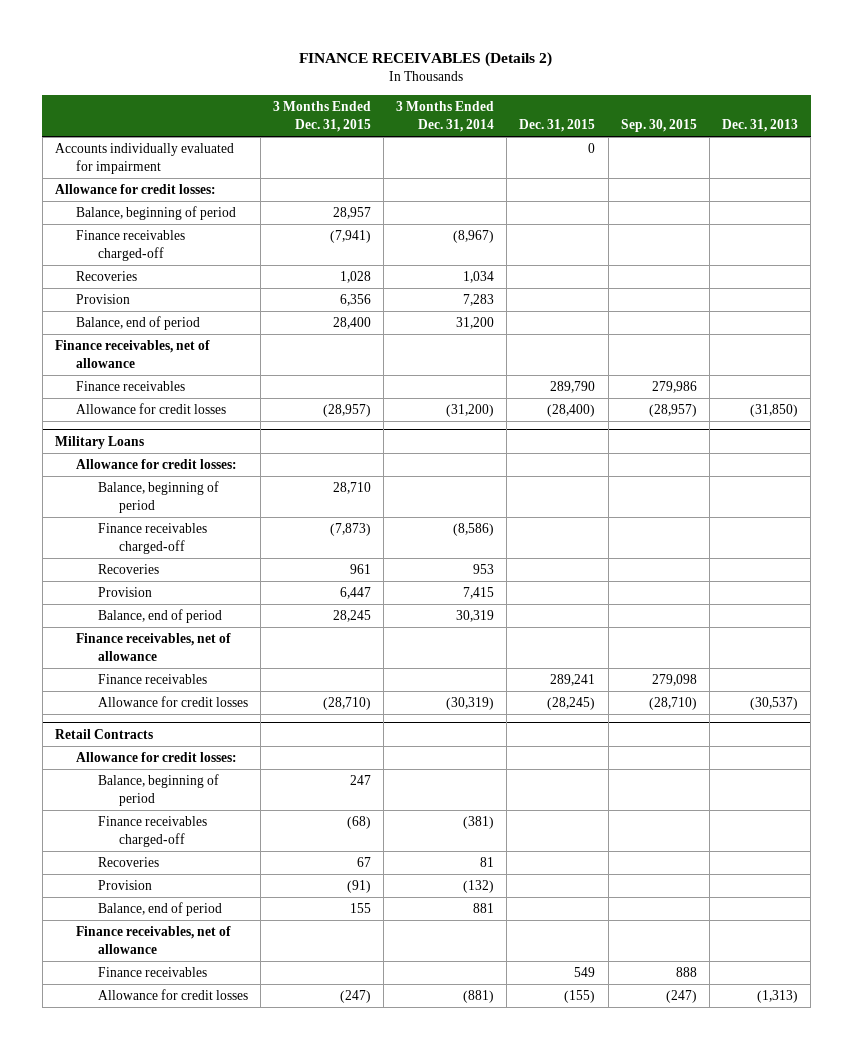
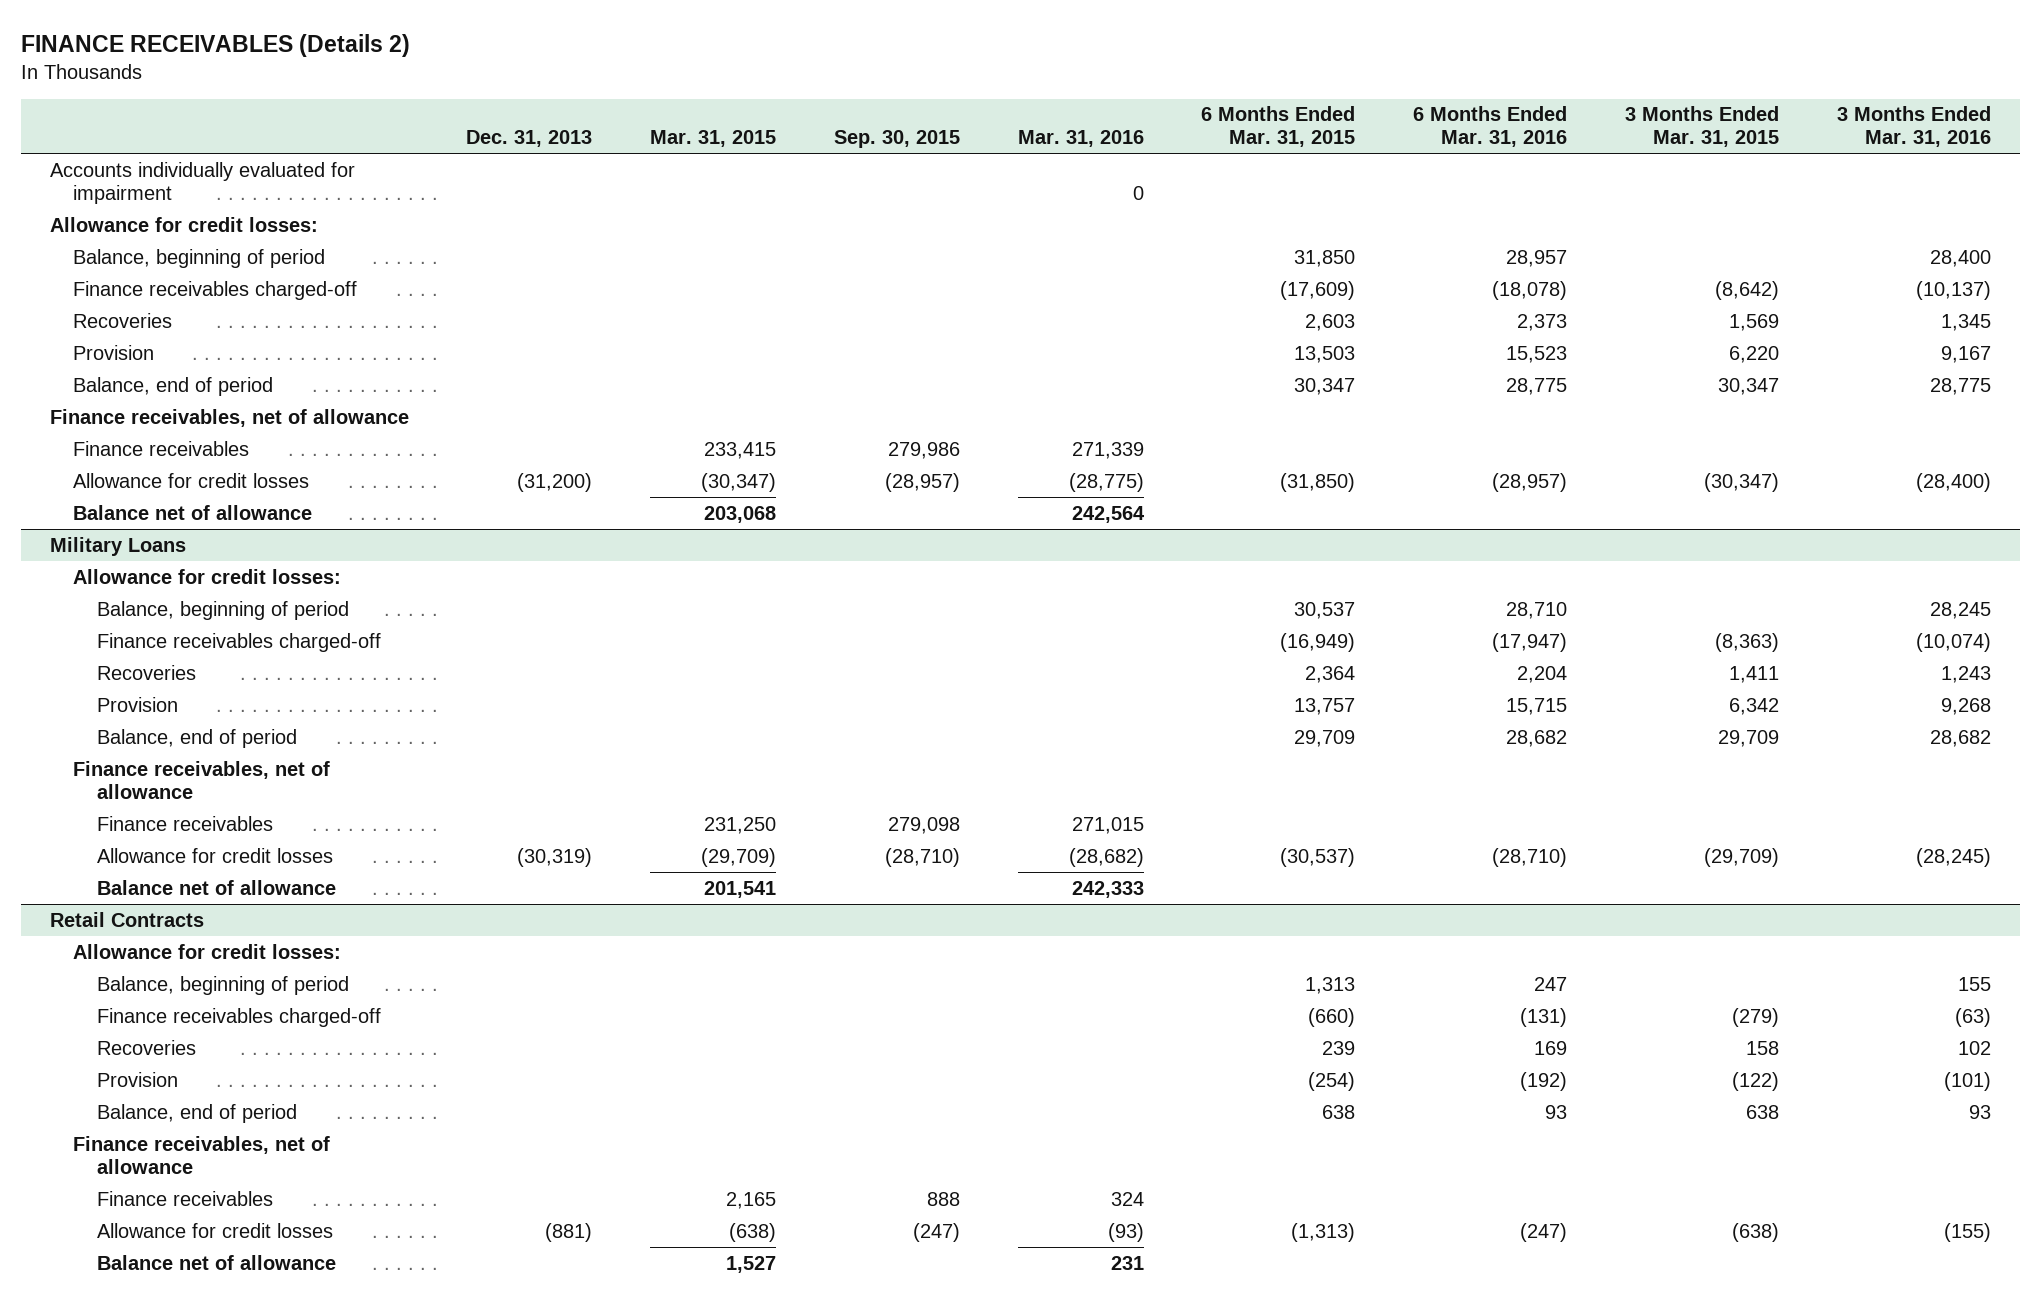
[273,101,372,132] 3 Months Ended Dec. 31, 2015 -> none
[396,101,495,132] 3 Months Ended Dec. 31, 2014 -> none
[519,118,596,132] Dec. 31, 2015 -> none
none -> [650,130,777,148] Mar. 31, 2015
none -> [1017,130,1144,148] Mar. 31, 2016
none -> [1201,106,1356,148] 6 Months Ended Mar. 31, 2015
none -> [1413,106,1568,148] 6 Months Ended Mar. 31, 2016
none -> [1624,106,1779,148] 3 Months Ended Mar. 31, 2015
none -> [1836,106,1991,148] 3 Months Ended Mar. 31, 2016
[749,404,798,418] (31,850) -> [517,472,593,492] (31,200)
none -> [73,504,313,520] Balance net of allowance
[749,697,798,711] (30,537) -> [517,847,593,867] (30,319)
none -> [96,879,336,895] Balance net of allowance
[756,990,798,1004] (1,313) -> [545,1222,593,1242] (881)
none -> [96,1254,336,1270] Balance net of allowance

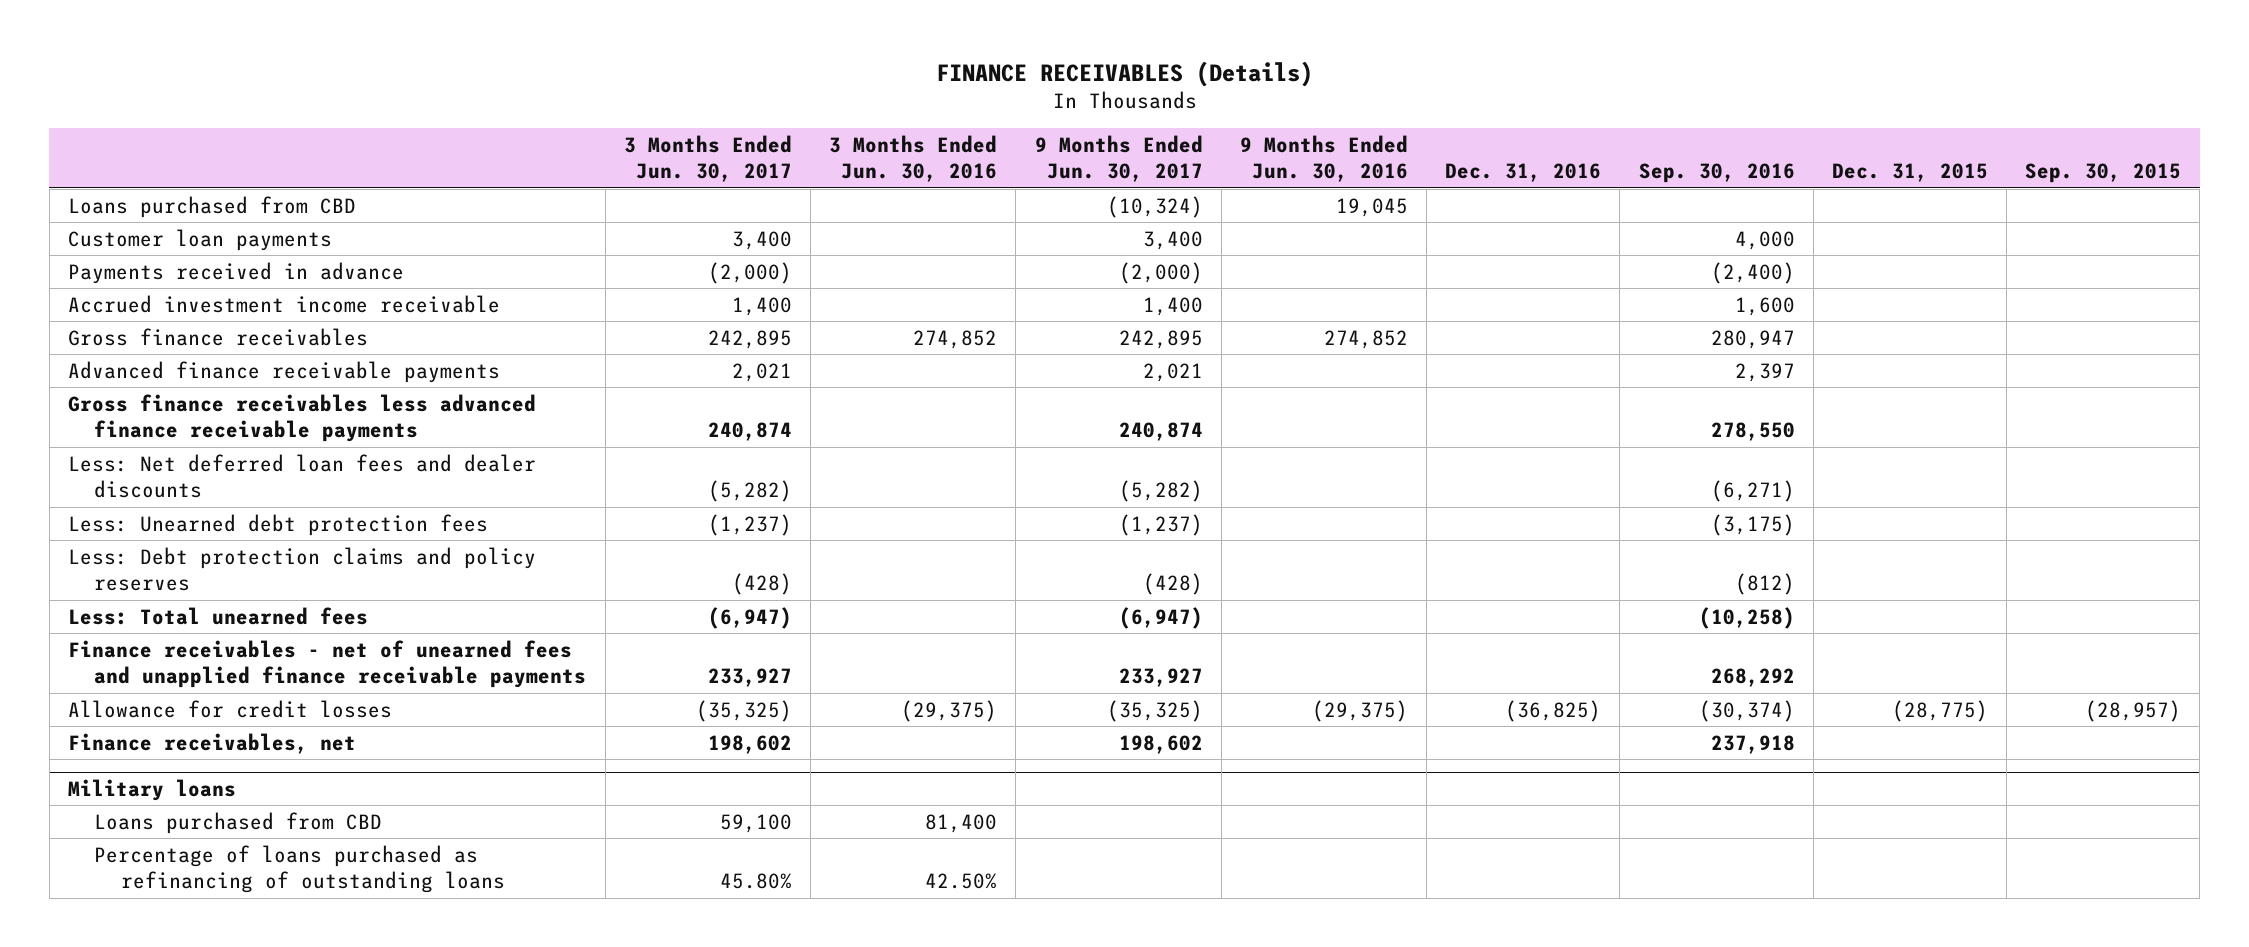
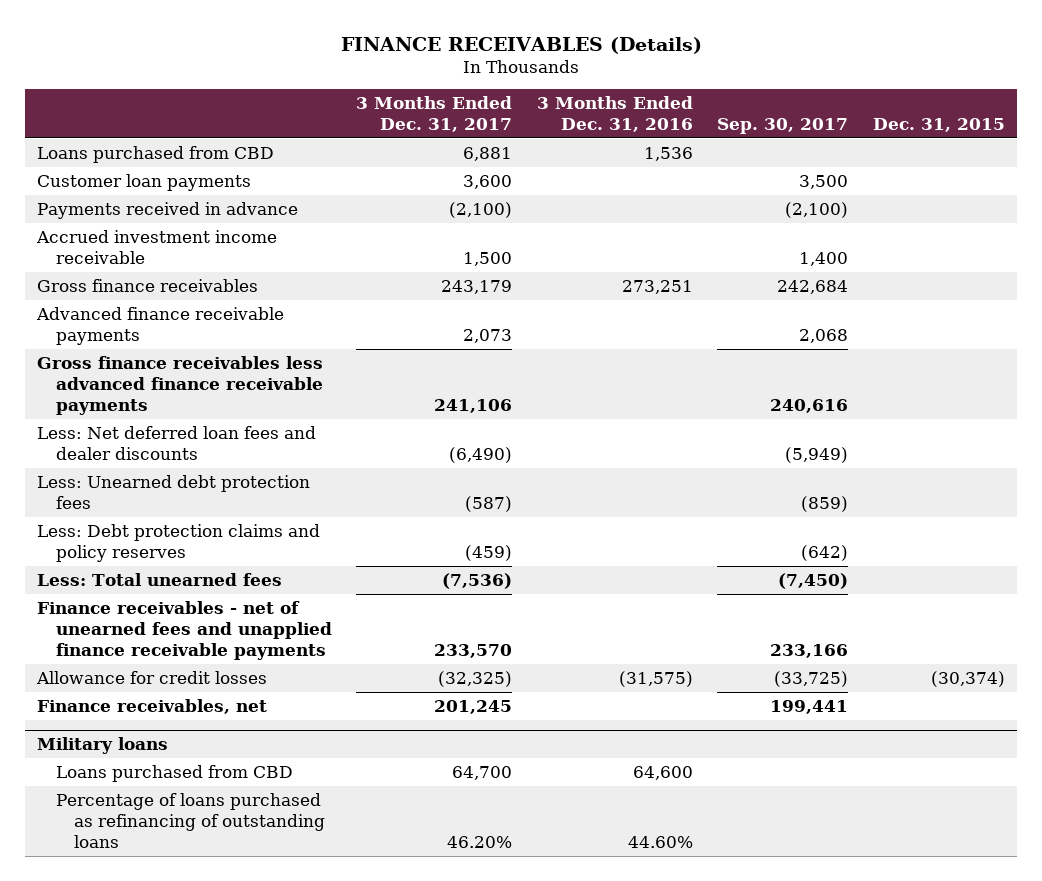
[623,135,792,183] 3 Months Ended Jun. 30, 2017 -> none
[829,135,998,183] 3 Months Ended Jun. 30, 2016 -> none
[1034,135,1203,183] 9 Months Ended Jun. 30, 2017 -> none
[1239,135,1408,183] 9 Months Ended Jun. 30, 2016 -> none
[1445,163,1602,183] Dec. 31, 2016 -> none
[1638,163,1795,184] Sep. 30, 2016 -> none
[2025,163,2182,184] Sep. 30, 2015 -> none
none -> [356,95,513,132] 3 Months Ended Dec. 31, 2017
none -> [536,95,693,132] 3 Months Ended Dec. 31, 2016
none -> [717,117,849,134] Sep. 30, 2017
[1891,699,1988,722] (28,775) -> [930,670,1005,687] (30,374)

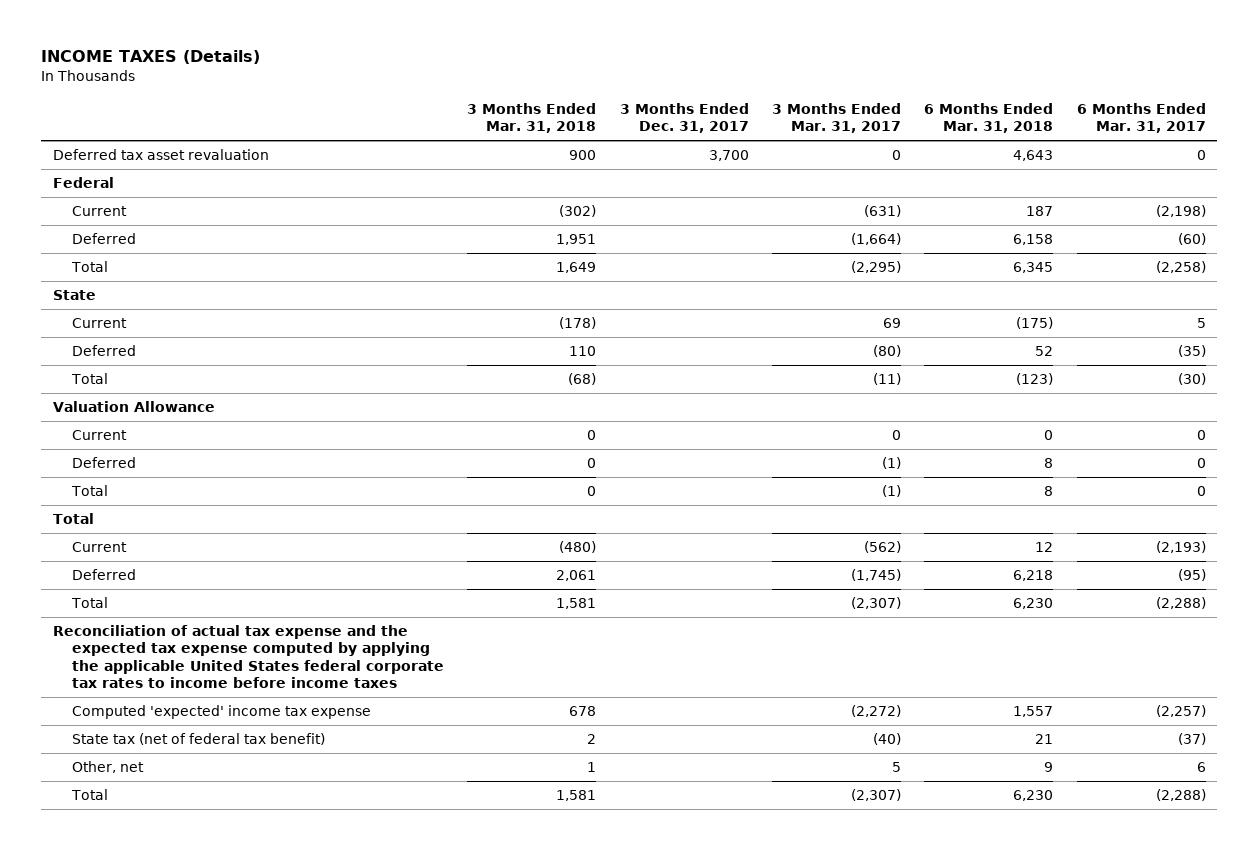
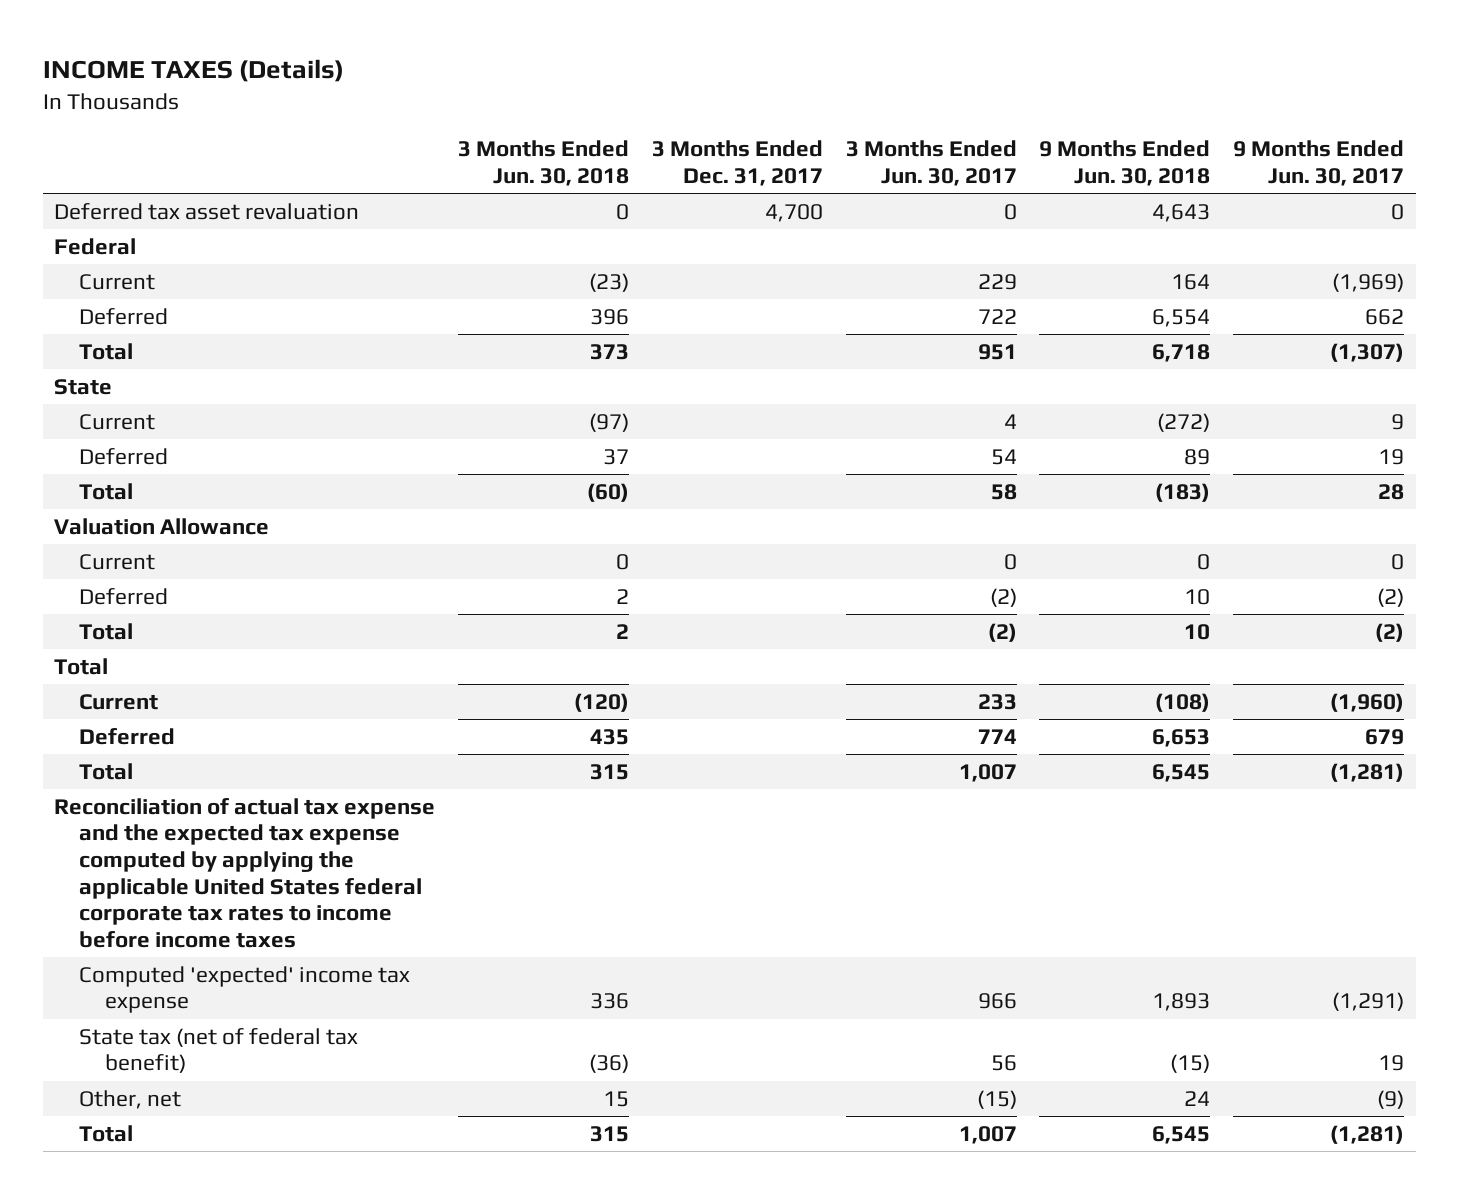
[467,103,597,134] 3 Months Ended Mar. 31, 2018 -> none
[771,103,901,134] 3 Months Ended Mar. 31, 2017 -> none
[924,103,1054,134] 6 Months Ended Mar. 31, 2018 -> none
[1076,103,1206,134] 6 Months Ended Mar. 31, 2017 -> none
none -> [457,140,629,187] 3 Months Ended Jun. 30, 2018
none -> [845,140,1017,187] 3 Months Ended Jun. 30, 2017
none -> [1039,140,1211,187] 9 Months Ended Jun. 30, 2018
none -> [1233,140,1405,187] 9 Months Ended Jun. 30, 2017
[708,150,749,162] 3,700 -> [764,203,823,222] 4,700

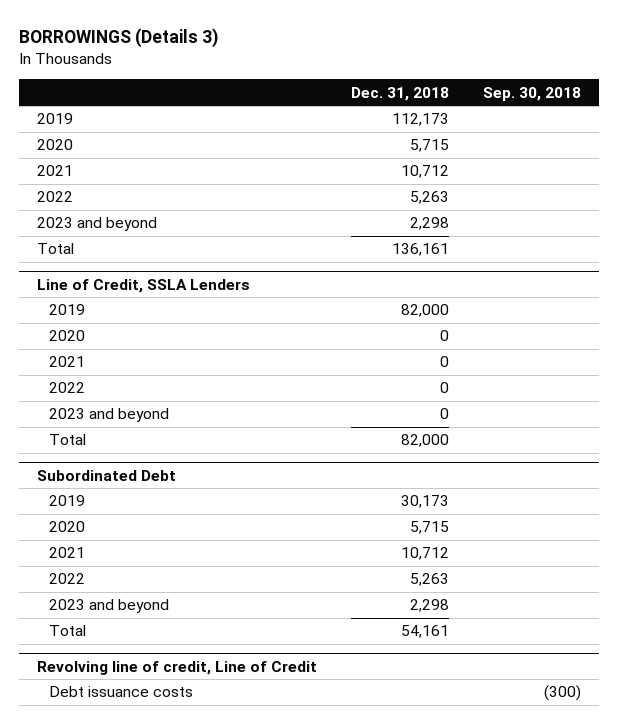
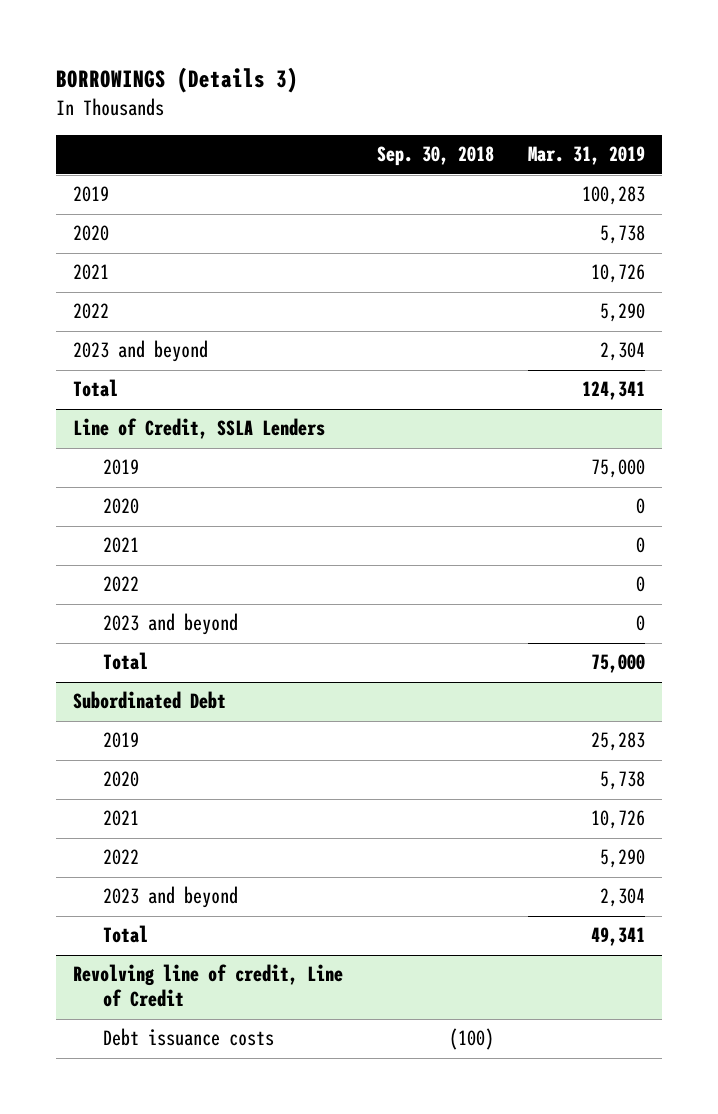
[350,86,449,101] Dec. 31, 2018 -> none
none -> [528,146,646,166] Mar. 31, 2019
[544,685,582,702] (300) -> [449,1028,495,1051] (100)

